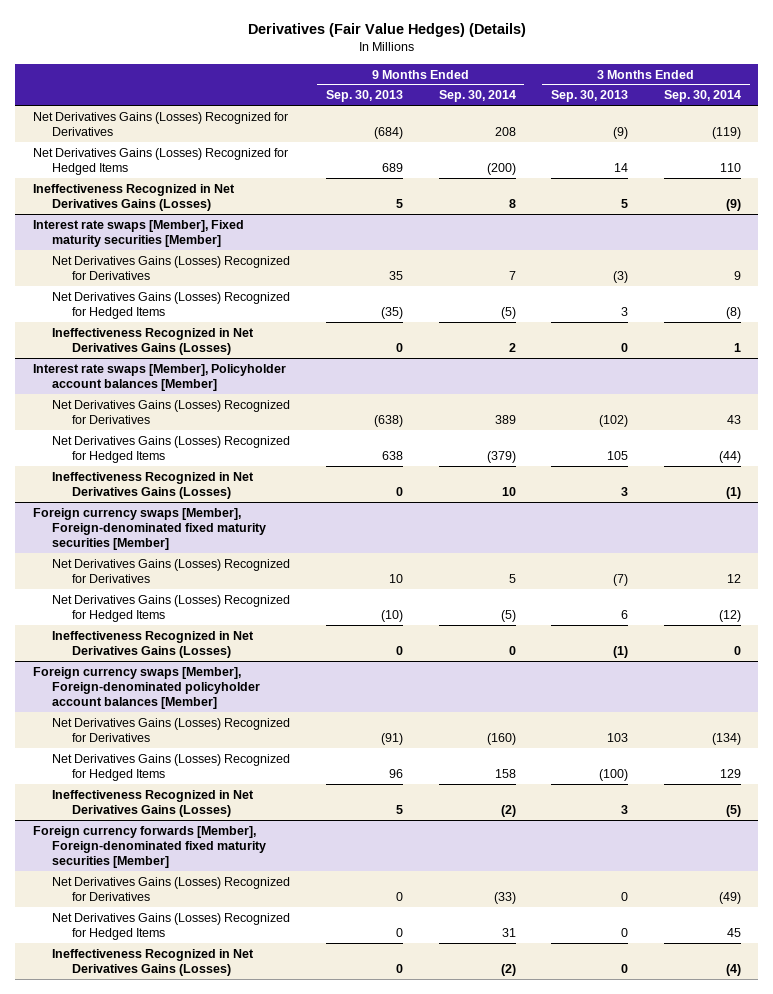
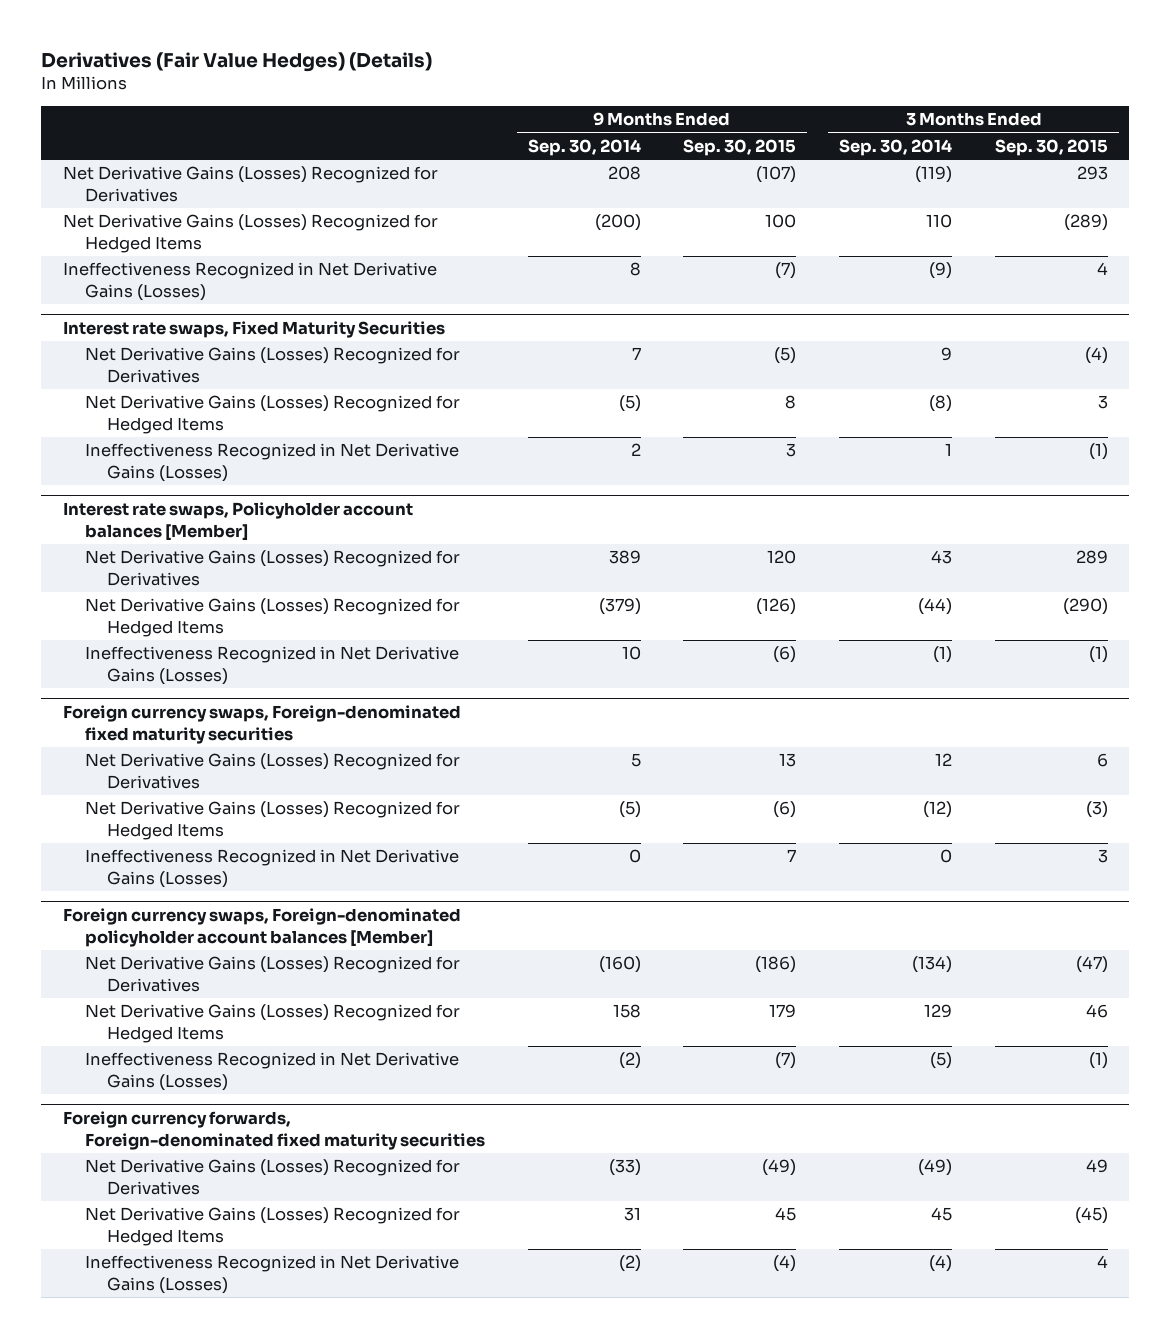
[325,90,403,103] Sep. 30, 2013 -> none
[551,90,629,103] Sep. 30, 2013 -> none
none -> [683,138,797,156] Sep. 30, 2015
none -> [994,138,1108,156] Sep. 30, 2015
[32,111,288,136] Net Derivatives Gains (Losses) Recognized for Derivatives -> [62,166,438,202] Net Derivative Gains (Losses) Recognized for Derivatives
[32,147,288,175] Net Derivatives Gains (Losses) Recognized for Hedged Items -> [62,214,438,253] Net Derivative Gains (Losses) Recognized for Hedged Items
[32,183,235,211] Ineffectiveness Recognized in Net Derivatives Gains (Losses) -> [62,262,437,301] Ineffectiveness Recognized in Net Derivative Gains (Losses)
[32,219,244,247] Interest rate swaps [Member], Fixed maturity securities [Member] -> [62,321,445,339] Interest rate swaps, Fixed Maturity Securities
[52,255,291,280] Net Derivatives Gains (Losses) Recognized for Derivatives -> [84,347,460,383] Net Derivative Gains (Losses) Recognized for Derivatives
[52,291,291,319] Net Derivatives Gains (Losses) Recognized for Hedged Items -> [84,395,460,434] Net Derivative Gains (Losses) Recognized for Hedged Items
[52,327,255,355] Ineffectiveness Recognized in Net Derivatives Gains (Losses) -> [84,443,459,482] Ineffectiveness Recognized in Net Derivative Gains (Losses)
[32,363,286,391] Interest rate swaps [Member], Policyholder account balances [Member] -> [62,502,413,541] Interest rate swaps, Policyholder account balances [Member]
[52,399,291,424] Net Derivatives Gains (Losses) Recognized for Derivatives -> [84,550,460,586] Net Derivative Gains (Losses) Recognized for Derivatives
[52,435,291,463] Net Derivatives Gains (Losses) Recognized for Hedged Items -> [84,598,460,637] Net Derivative Gains (Losses) Recognized for Hedged Items
[52,471,255,499] Ineffectiveness Recognized in Net Derivatives Gains (Losses) -> [84,646,459,685] Ineffectiveness Recognized in Net Derivative Gains (Losses)
[32,507,267,551] Foreign currency swaps [Member], Foreign-denominated fixed maturity securities [Member] -> [62,705,461,744] Foreign currency swaps, Foreign-denominated fixed maturity securities
[52,558,291,583] Net Derivatives Gains (Losses) Recognized for Derivatives -> [84,753,460,789] Net Derivative Gains (Losses) Recognized for Derivatives
[52,594,291,622] Net Derivatives Gains (Losses) Recognized for Hedged Items -> [84,801,460,840] Net Derivative Gains (Losses) Recognized for Hedged Items
[52,630,255,658] Ineffectiveness Recognized in Net Derivatives Gains (Losses) -> [84,849,459,888] Ineffectiveness Recognized in Net Derivative Gains (Losses)
[32,666,261,710] Foreign currency swaps [Member], Foreign-denominated policyholder account balances [Member] -> [62,908,461,947] Foreign currency swaps, Foreign-denominated policyholder account balances [Member]
[52,717,291,742] Net Derivatives Gains (Losses) Recognized for Derivatives -> [84,956,460,992] Net Derivative Gains (Losses) Recognized for Derivatives
[52,753,291,781] Net Derivatives Gains (Losses) Recognized for Hedged Items -> [84,1004,460,1043] Net Derivative Gains (Losses) Recognized for Hedged Items
[52,789,255,817] Ineffectiveness Recognized in Net Derivatives Gains (Losses) -> [84,1052,459,1091] Ineffectiveness Recognized in Net Derivative Gains (Losses)
[32,825,267,869] Foreign currency forwards [Member], Foreign-denominated fixed maturity securities [Member] -> [62,1111,485,1150] Foreign currency forwards, Foreign-denominated fixed maturity securities
[52,876,291,901] Net Derivatives Gains (Losses) Recognized for Derivatives -> [84,1159,460,1195] Net Derivative Gains (Losses) Recognized for Derivatives
[52,912,291,940] Net Derivatives Gains (Losses) Recognized for Hedged Items -> [84,1207,460,1246] Net Derivative Gains (Losses) Recognized for Hedged Items
[52,948,255,976] Ineffectiveness Recognized in Net Derivatives Gains (Losses) -> [84,1255,459,1294] Ineffectiveness Recognized in Net Derivative Gains (Losses)

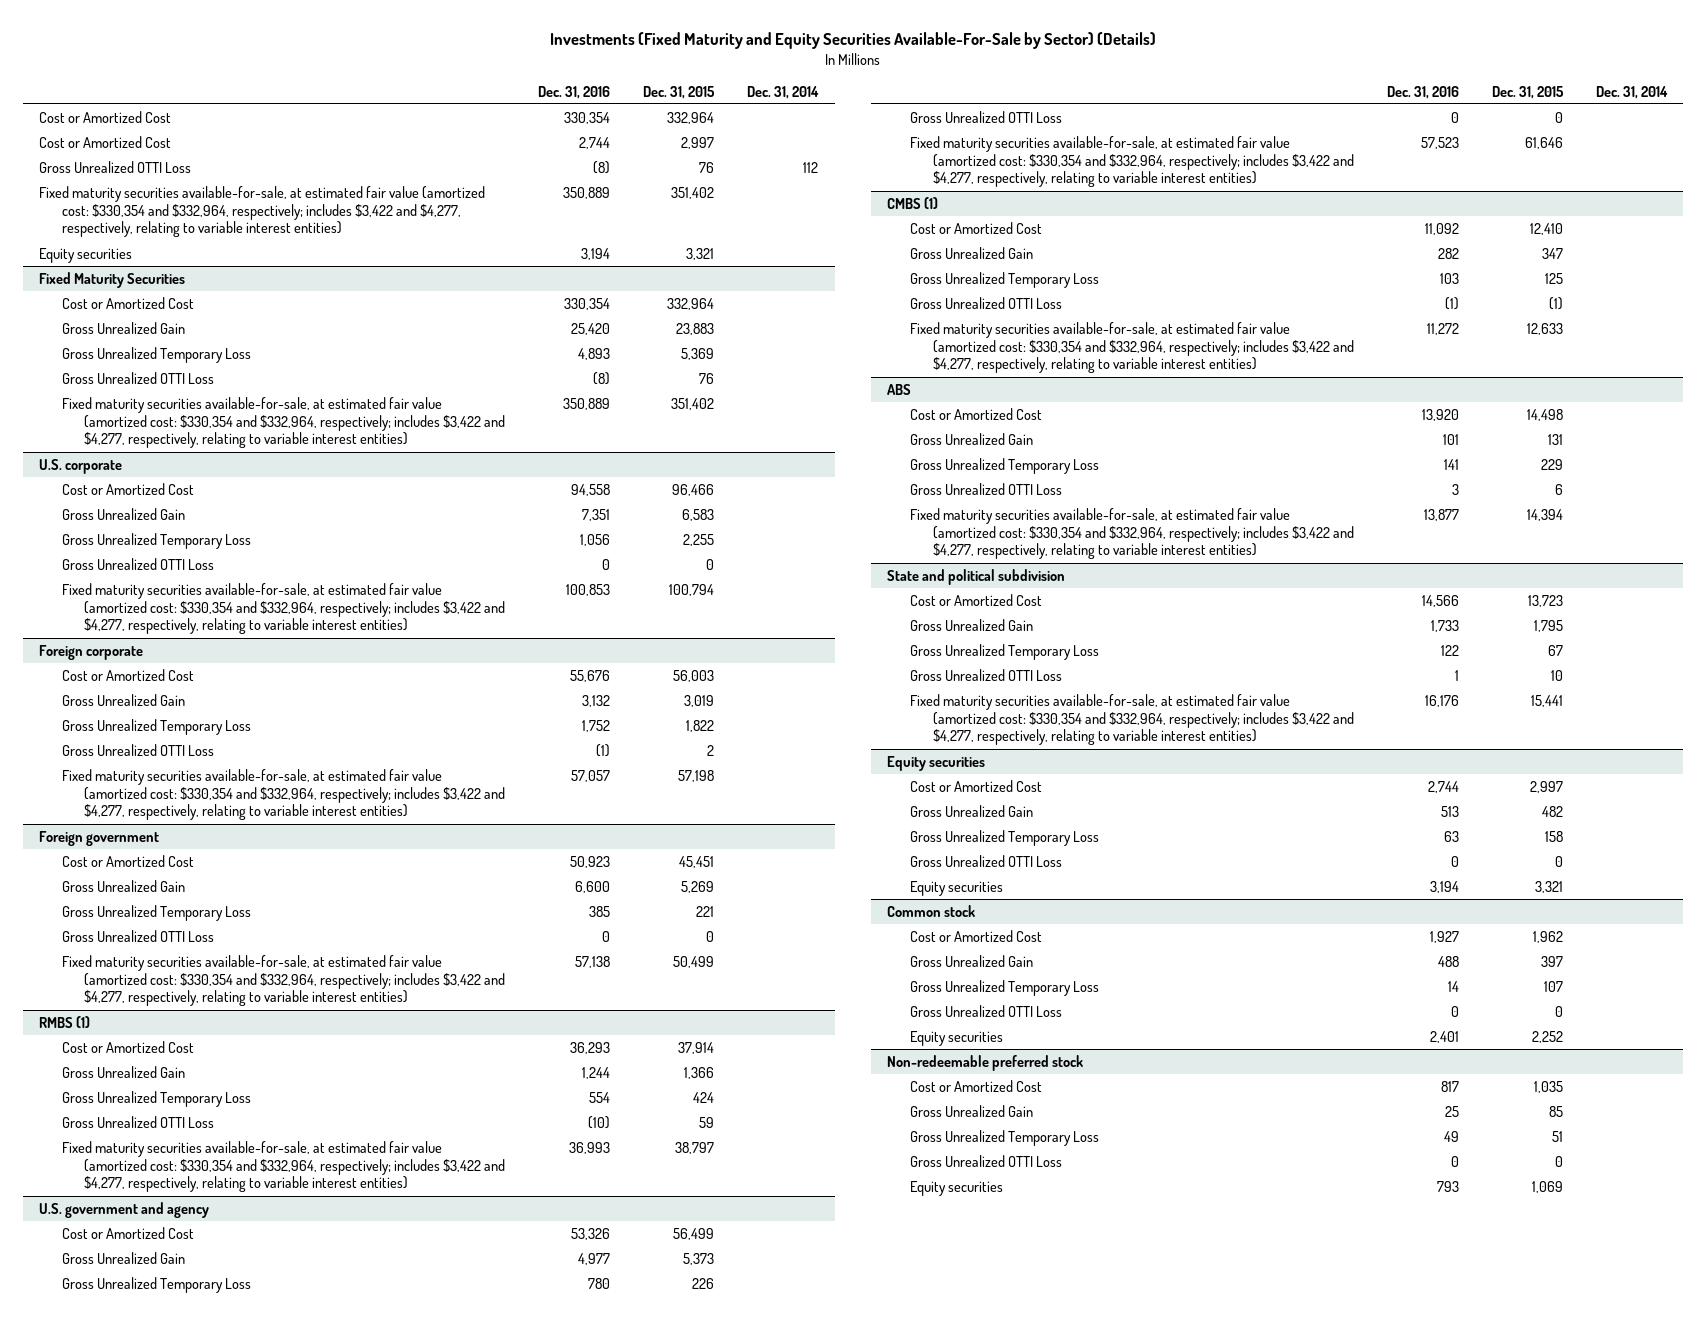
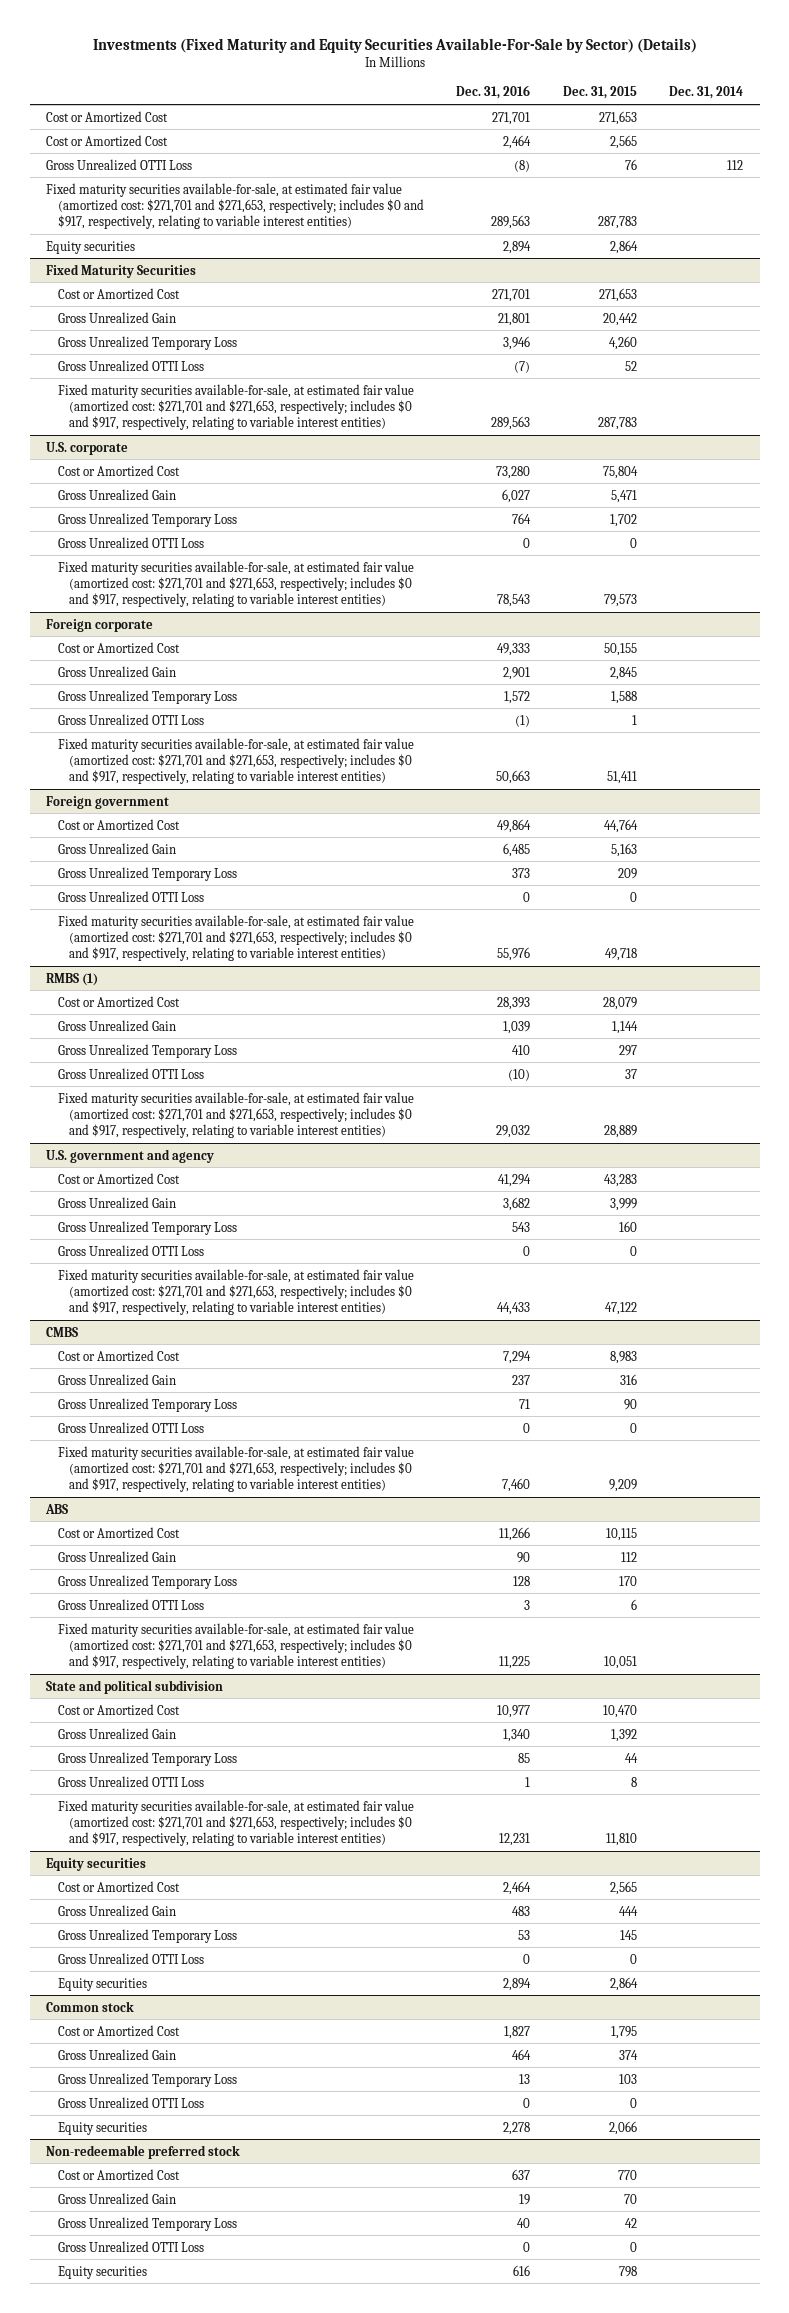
[564,111,611,124] 330,354 -> [492,111,531,125] 271,701
[667,111,715,124] 332,964 -> [598,110,637,125] 271,653
[579,136,611,149] 2,744 -> [503,134,532,149] 2,464
[681,136,715,149] 2,997 -> [609,134,637,149] 2,565
[39,185,486,238] Fixed maturity securities available-for-sale, at estimated fair value (amortized cost: $330,354 and $332,964, respectively; includes $3,422 and $4,277, respectively, relating to variable interest entities) -> [45,182,424,230] Fixed maturity securities available-for-sale, at estimated fair value (amortized cost: $271,701 and $271,653, respectively; includes $0 and $917, respectively, relating to variable interest entities)
[563,186,611,199] 350,889 -> [491,215,531,230] 289,563
[671,186,715,199] 351,402 -> [597,216,637,230] 287,783
[581,247,611,260] 3,194 -> [503,240,532,254] 2,894
[686,247,715,260] 3,321 -> [609,239,638,254] 2,864
[564,297,611,310] 330,354 -> [492,288,531,302] 271,701
[667,297,715,310] 332,964 -> [598,287,637,302] 271,653
[571,322,611,335] 25,420 -> [498,312,531,326] 21,801
[676,322,715,335] 23,883 -> [602,312,637,326] 20,442
[578,347,611,360] 4,893 -> [503,335,531,350] 3,946
[681,347,715,360] 5,369 -> [608,335,637,350] 4,260
[593,371,611,385] (8) -> [514,360,531,373] (7)
[699,372,715,384] 76 -> [624,360,637,371] 52
[61,396,506,449] Fixed maturity securities available-for-sale, at estimated fair value (amortized cost: $330,354 and $332,964, respectively; includes $3,422 and $4,277, respectively, relating to variable interest entities) -> [57,383,414,431] Fixed maturity securities available-for-sale, at estimated fair value (amortized cost: $271,701 and $271,653, respectively; includes $0 and $917, respectively, relating to variable interest entities)
[563,397,611,410] 350,889 -> [491,416,531,431] 289,563
[671,397,715,410] 351,402 -> [597,417,637,431] 287,783
[571,483,611,496] 94,558 -> [496,465,531,479] 73,280
[672,483,715,496] 96,466 -> [602,465,638,479] 75,804
[582,508,611,521] 7,351 -> [502,488,531,503] 6,027
[682,508,715,521] 6,583 -> [610,489,637,503] 5,471
[580,533,611,546] 1,056 -> [512,512,532,524] 764
[683,533,715,546] 2,255 -> [609,513,637,527] 1,702
[61,582,506,635] Fixed maturity securities available-for-sale, at estimated fair value (amortized cost: $330,354 and $332,964, respectively; includes $3,422 and $4,277, respectively, relating to variable interest entities) -> [57,560,414,608] Fixed maturity securities available-for-sale, at estimated fair value (amortized cost: $271,701 and $271,653, respectively; includes $0 and $917, respectively, relating to variable interest entities)
[566,583,611,596] 100,853 -> [497,594,531,608] 78,543
[669,583,715,596] 100,794 -> [603,594,637,608] 79,573
[570,669,611,682] 55,676 -> [497,642,531,656] 49,333
[673,669,715,682] 56,003 -> [603,642,637,656] 50,155
[582,694,611,707] 3,132 -> [503,666,531,680] 2,901
[684,694,715,707] 3,019 -> [609,666,637,680] 2,845
[582,719,611,732] 1,752 -> [504,690,531,704] 1,572
[686,719,715,732] 1,822 -> [610,690,637,704] 1,588
[707,744,715,756] 2 -> [631,714,637,725] 1
[61,768,506,821] Fixed maturity securities available-for-sale, at estimated fair value (amortized cost: $330,354 and $332,964, respectively; includes $3,422 and $4,277, respectively, relating to variable interest entities) -> [57,737,414,785] Fixed maturity securities available-for-sale, at estimated fair value (amortized cost: $271,701 and $271,653, respectively; includes $0 and $917, respectively, relating to variable interest entities)
[571,769,611,782] 57,057 -> [496,770,531,785] 50,663
[678,769,715,782] 57,198 -> [606,771,637,785] 51,411
[570,855,611,868] 50,923 -> [497,818,532,833] 49,864
[679,855,715,868] 45,451 -> [603,818,638,833] 44,764
[575,880,611,893] 6,600 -> [503,842,531,857] 6,485
[681,880,715,893] 5,269 -> [610,842,637,857] 5,163
[589,905,611,917] 385 -> [512,867,531,878] 373
[696,905,715,917] 221 -> [617,867,637,879] 209
[61,954,506,1007] Fixed maturity securities available-for-sale, at estimated fair value (amortized cost: $330,354 and $332,964, respectively; includes $3,422 and $4,277, respectively, relating to variable interest entities) -> [57,914,414,962] Fixed maturity securities available-for-sale, at estimated fair value (amortized cost: $271,701 and $271,653, respectively; includes $0 and $917, respectively, relating to variable interest entities)
[575,955,611,968] 57,138 -> [497,947,531,962] 55,976
[673,955,715,968] 50,499 -> [604,948,637,962] 49,718
[570,1041,611,1054] 36,293 -> [497,996,531,1010] 28,393
[678,1041,715,1054] 37,914 -> [602,996,637,1010] 28,079
[582,1066,611,1079] 1,244 -> [503,1020,531,1034] 1,039
[684,1066,715,1079] 1,366 -> [611,1020,638,1034] 1,144
[589,1091,611,1103] 554 -> [512,1044,531,1055] 410
[693,1091,715,1103] 424 -> [618,1044,637,1056] 297
[699,1116,715,1128] 59 -> [624,1068,637,1079] 37
[61,1140,506,1193] Fixed maturity securities available-for-sale, at estimated fair value (amortized cost: $330,354 and $332,964, respectively; includes $3,422 and $4,277, respectively, relating to variable interest entities) -> [57,1091,414,1139] Fixed maturity securities available-for-sale, at estimated fair value (amortized cost: $271,701 and $271,653, respectively; includes $0 and $917, respectively, relating to variable interest entities)
[569,1141,611,1154] 36,993 -> [496,1125,531,1139] 29,032
[675,1141,715,1154] 38,797 -> [603,1125,637,1139] 28,889
[571,1227,611,1240] 53,326 -> [498,1173,532,1187] 41,294
[673,1227,715,1240] 56,499 -> [603,1173,637,1187] 43,283
[578,1252,611,1265] 4,977 -> [503,1196,531,1211] 3,682
[683,1252,715,1265] 5,373 -> [609,1197,637,1211] 3,999
[588,1277,611,1289] 780 -> [512,1221,531,1232] 543
[692,1277,715,1289] 226 -> [618,1220,637,1232] 160
[909,135,1354,188] Fixed maturity securities available-for-sale, at estimated fair value (amortized cost: $330,354 and $332,964, respectively; includes $3,422 and $4,277, respectively, relating to variable interest entities) -> [57,1268,414,1316] Fixed maturity securities available-for-sale, at estimated fair value (amortized cost: $271,701 and $271,653, respectively; includes $0 and $917, respectively, relating to variable interest entities)
[1420,136,1459,149] 57,523 -> [497,1302,531,1316] 44,433
[1524,136,1563,149] 61,646 -> [604,1302,637,1316] 47,122
[887,196,939,209] CMBS (1) -> [45,1326,78,1337] CMBS
[1424,222,1459,235] 11,092 -> [503,1350,532,1364] 7,294
[1529,222,1563,235] 12,410 -> [609,1350,637,1364] 8,983
[1437,247,1459,259] 282 -> [512,1374,531,1385] 237
[1541,247,1563,259] 347 -> [619,1373,637,1385] 316
[1439,272,1459,284] 103 -> [519,1398,531,1409] 71
[1544,272,1563,284] 125 -> [623,1398,637,1410] 90
[1444,296,1459,310] (1) -> [523,1422,531,1433] 0
[1548,296,1563,310] (1) -> [629,1422,637,1433] 0
[909,321,1354,374] Fixed maturity securities available-for-sale, at estimated fair value (amortized cost: $330,354 and $332,964, respectively; includes $3,422 and $4,277, respectively, relating to variable interest entities) -> [57,1445,414,1493] Fixed maturity securities available-for-sale, at estimated fair value (amortized cost: $271,701 and $271,653, respectively; includes $0 and $917, respectively, relating to variable interest entities)
[1426,322,1459,335] 11,272 -> [502,1478,531,1493] 7,460
[1526,322,1563,335] 12,633 -> [608,1479,637,1493] 9,209
[1421,408,1459,421] 13,920 -> [499,1526,531,1541] 11,266
[1526,408,1563,421] 14,498 -> [605,1527,637,1541] 10,115
[1442,433,1459,445] 101 -> [517,1551,531,1563] 90
[1547,433,1563,445] 131 -> [620,1551,637,1562] 112
[1443,458,1459,470] 141 -> [513,1575,531,1586] 128
[1540,458,1563,470] 229 -> [618,1575,637,1586] 170
[909,507,1354,560] Fixed maturity securities available-for-sale, at estimated fair value (amortized cost: $330,354 and $332,964, respectively; includes $3,422 and $4,277, respectively, relating to variable interest entities) -> [57,1622,414,1670] Fixed maturity securities available-for-sale, at estimated fair value (amortized cost: $271,701 and $271,653, respectively; includes $0 and $917, respectively, relating to variable interest entities)
[1423,508,1459,521] 13,877 -> [499,1656,531,1670] 11,225
[1526,508,1563,521] 14,394 -> [603,1656,637,1670] 10,051
[1421,594,1459,607] 14,566 -> [497,1704,531,1718] 10,977
[1527,594,1563,607] 13,723 -> [602,1704,637,1718] 10,470
[1430,619,1459,632] 1,733 -> [503,1728,531,1742] 1,340
[1533,619,1563,632] 1,795 -> [610,1728,637,1742] 1,392
[1440,644,1459,656] 122 -> [518,1752,531,1763] 85
[1547,644,1563,656] 67 -> [624,1752,638,1763] 44
[1550,669,1563,681] 10 -> [630,1776,637,1787] 8
[909,693,1354,746] Fixed maturity securities available-for-sale, at estimated fair value (amortized cost: $330,354 and $332,964, respectively; includes $3,422 and $4,277, respectively, relating to variable interest entities) -> [57,1799,414,1847] Fixed maturity securities available-for-sale, at estimated fair value (amortized cost: $271,701 and $271,653, respectively; includes $0 and $917, respectively, relating to variable interest entities)
[1424,694,1459,707] 16,176 -> [499,1833,531,1847] 12,231
[1530,694,1563,707] 15,441 -> [605,1833,637,1847] 11,810
[1427,780,1459,793] 2,744 -> [503,1880,532,1895] 2,464
[1529,780,1563,793] 2,997 -> [609,1880,637,1895] 2,565
[1440,805,1459,817] 513 -> [512,1905,531,1916] 483
[1541,805,1563,817] 482 -> [618,1905,638,1916] 444
[1443,830,1459,842] 63 -> [518,1929,531,1940] 53
[1544,830,1563,842] 158 -> [619,1929,637,1940] 145
[1429,880,1459,893] 3,194 -> [503,1977,532,1991] 2,894
[1534,880,1563,893] 3,321 -> [609,1976,638,1991] 2,864
[1429,930,1459,943] 1,927 -> [504,2025,531,2039] 1,827
[1532,930,1563,943] 1,962 -> [610,2025,637,2039] 1,795
[1437,955,1459,967] 488 -> [512,2048,532,2060] 464
[1540,955,1563,967] 397 -> [618,2049,638,2060] 374
[1447,980,1459,992] 14 -> [519,2073,531,2084] 13
[1543,980,1563,992] 107 -> [618,2073,637,2084] 103
[1429,1030,1459,1043] 2,401 -> [503,2121,531,2135] 2,278
[1531,1030,1563,1043] 2,252 -> [608,2120,637,2135] 2,066
[1440,1080,1459,1092] 817 -> [512,2168,531,2180] 637
[1533,1080,1563,1093] 1,035 -> [617,2169,637,2180] 770
[1444,1105,1459,1117] 25 -> [519,2193,531,2205] 19
[1548,1105,1563,1117] 85 -> [623,2193,637,2204] 70
[1443,1130,1459,1142] 49 -> [517,2217,531,2228] 40
[1551,1130,1563,1142] 51 -> [624,2217,637,2228] 42
[1436,1180,1459,1192] 793 -> [513,2264,531,2276] 616
[1531,1180,1563,1193] 1,069 -> [618,2265,637,2277] 798

